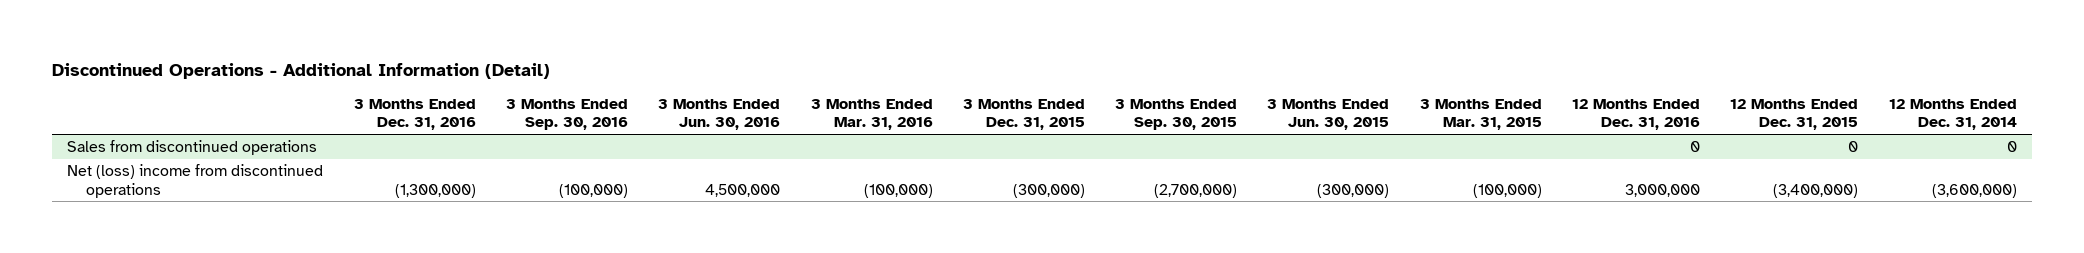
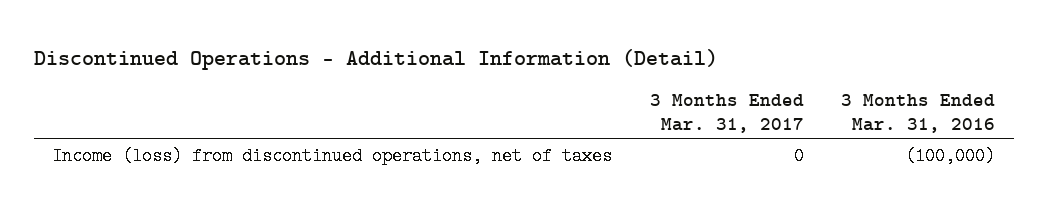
[353,99,476,131] 3 Months Ended Dec. 31, 2016 -> none
[505,99,628,131] 3 Months Ended Sep. 30, 2016 -> none
[658,99,781,131] 3 Months Ended Jun. 30, 2016 -> none
[962,99,1085,131] 3 Months Ended Dec. 31, 2015 -> none
[1115,99,1238,131] 3 Months Ended Sep. 30, 2015 -> none
[1267,99,1390,131] 3 Months Ended Jun. 30, 2015 -> none
[1419,99,1542,131] 3 Months Ended Mar. 31, 2015 -> none
[1572,99,1701,131] 12 Months Ended Dec. 31, 2016 -> none
[1730,99,1859,131] 12 Months Ended Dec. 31, 2015 -> none
[1888,99,2017,131] 12 Months Ended Dec. 31, 2014 -> none
none -> [649,94,804,133] 3 Months Ended Mar. 31, 2017
[67,140,318,156] Sales from discontinued operations -> none
[67,164,324,198] Net (loss) income from discontinued operations -> [52,147,613,166] Income (loss) from discontinued operations, net of taxes

